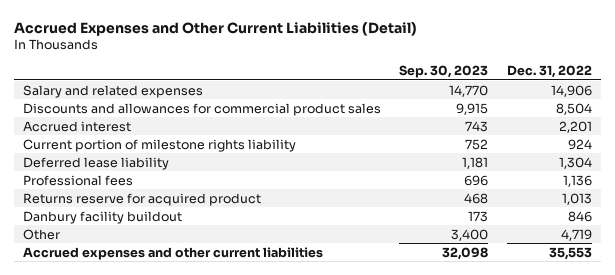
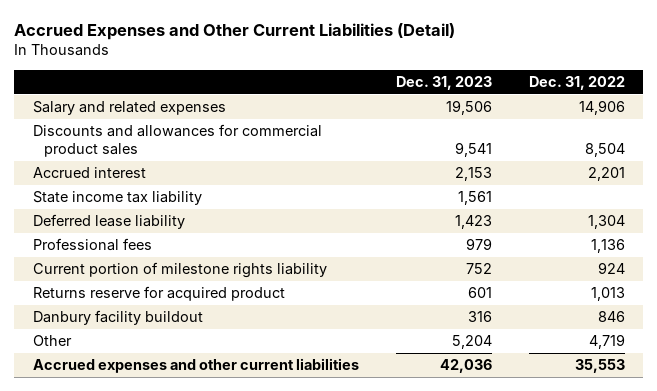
[399,65,489,79] Sep. 30, 2023 -> none
none -> [395,75,492,90] Dec. 31, 2023
none -> [32,191,202,206] State income tax liability
[22,138,296,152] Current portion of milestone rights liability -> [32,262,327,279] Current portion of milestone rights liability

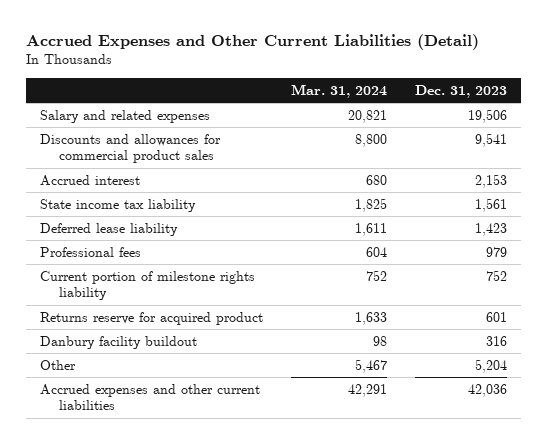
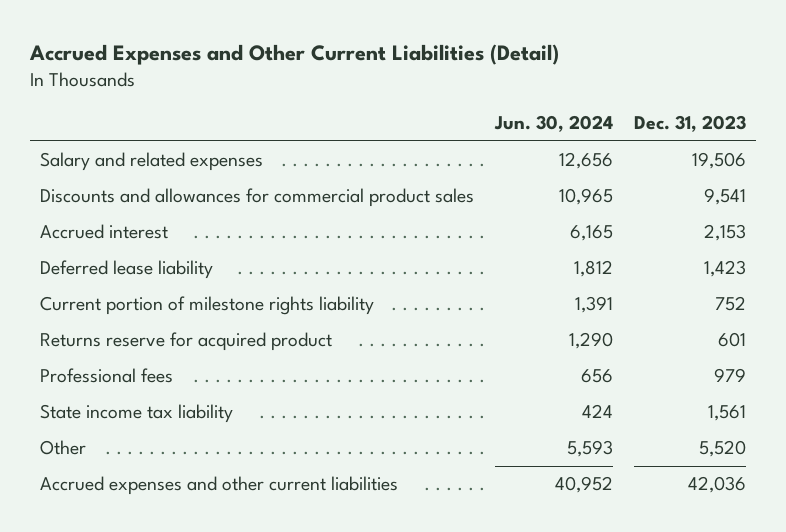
[291,83,388,98] Mar. 31, 2024 -> none
none -> [493,115,613,133] Jun. 30, 2024
[39,335,197,349] Danbury facility buildout -> none
[39,246,141,257] Professional fees -> [40,368,174,384] Professional fees
[39,198,196,212] State income tax liability -> [40,404,234,424] State income tax liability
[475,358,508,373] 5,204 -> [698,440,746,458] 5,520

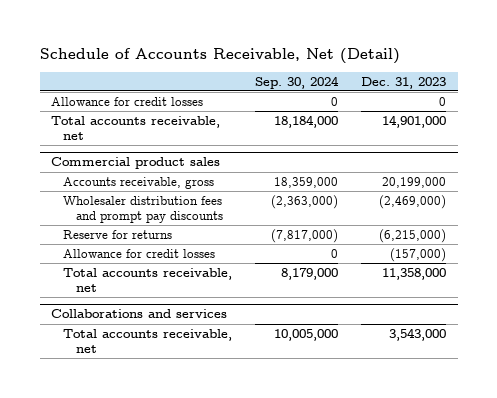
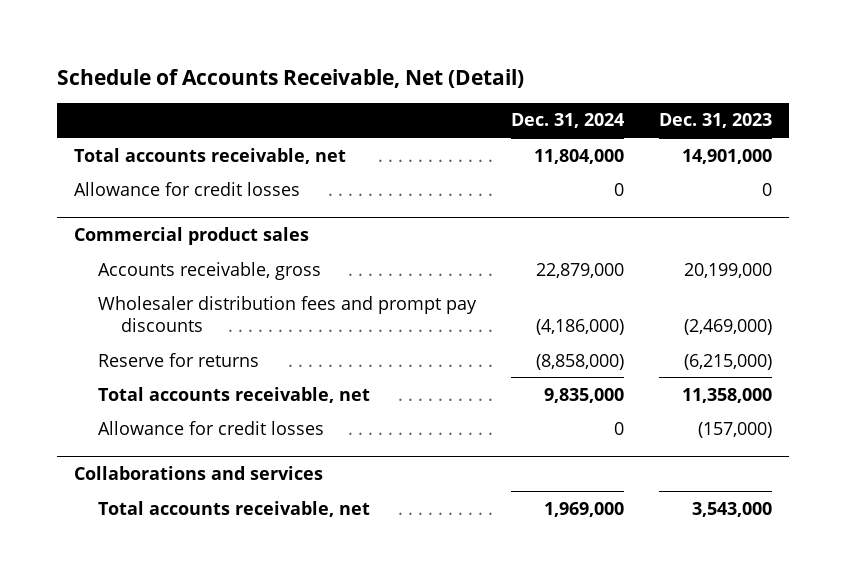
[255,75,340,89] Sep. 30, 2024 -> none
none -> [510,113,624,129] Dec. 31, 2024
[51,96,204,106] Allowance for credit losses -> [74,181,301,196] Allowance for credit losses
[63,248,216,258] Allowance for credit losses -> [97,420,324,435] Allowance for credit losses

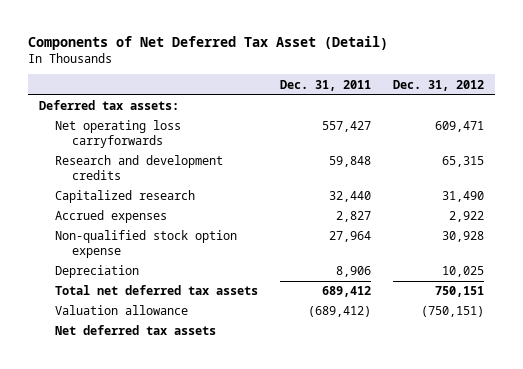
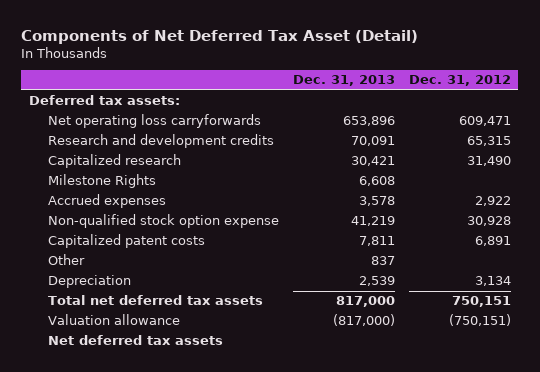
[280,79,372,91] Dec. 31, 2011 -> none
none -> [293,75,396,87] Dec. 31, 2013
none -> [47,174,156,189] Milestone Rights
none -> [47,234,205,249] Capitalized patent costs
none -> [47,254,85,266] Other
[441,266,484,278] 10,025 -> [475,276,512,287] 3,134

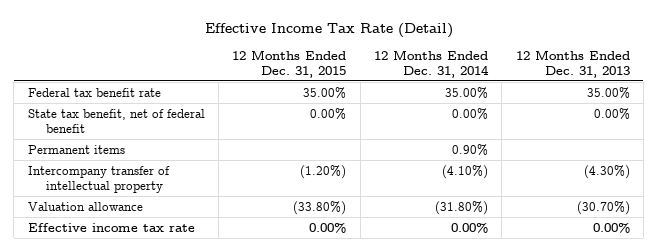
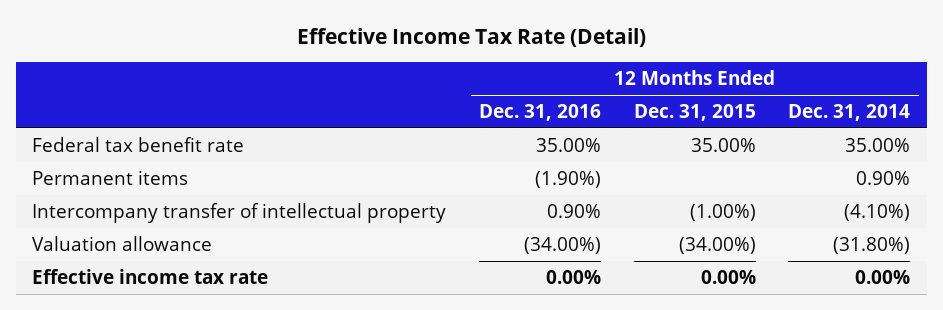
[515,49,630,78] 12 Months Ended Dec. 31, 2013 -> none
none -> [478,103,601,121] Dec. 31, 2016
[27,108,205,133] State tax benefit, net of federal benefit -> none
[300,164,347,179] (1.20%) -> [689,203,756,221] (1.00%)
[293,200,347,215] (33.80%) -> [678,236,756,254] (34.00%)

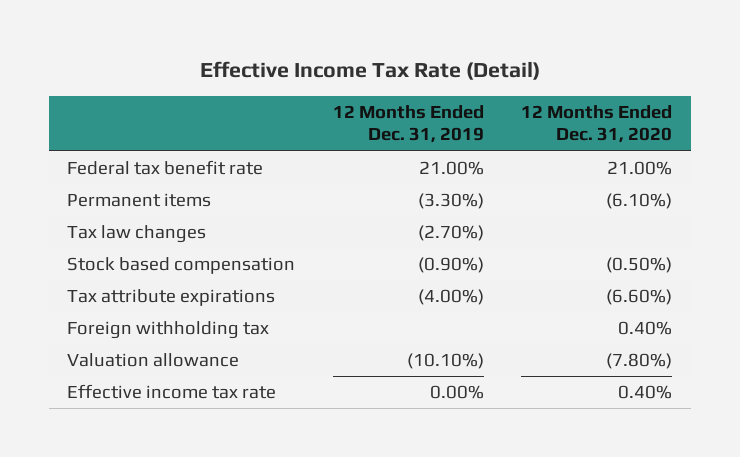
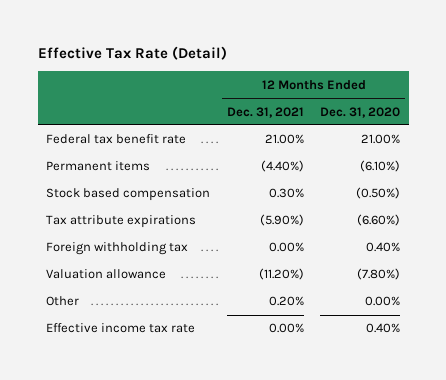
[199,61,540,81] Effective Income Tax Rate (Detail) -> [37,46,227,61] Effective Tax Rate (Detail)
[332,105,484,144] 12 Months Ended Dec. 31, 2019 -> none
none -> [226,106,304,118] Dec. 31, 2021
[67,225,207,244] Tax law changes -> none
none -> [45,296,79,307] Other

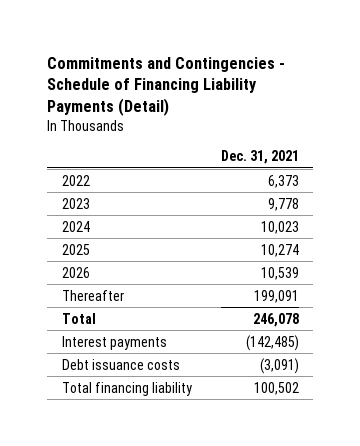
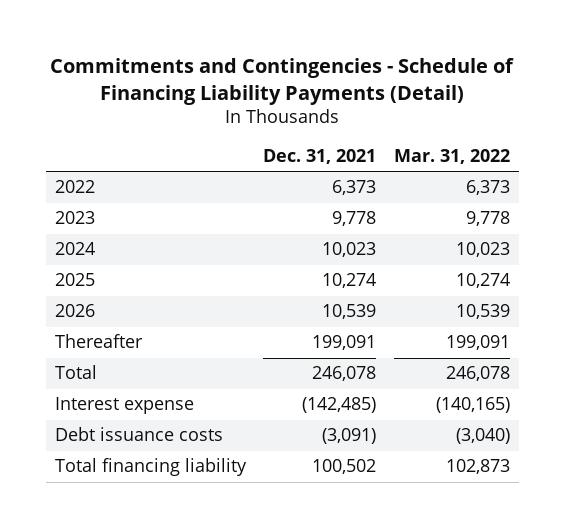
none -> [394,149,511,165] Mar. 31, 2022
[61,335,167,350] Interest payments -> [54,397,194,415] Interest expense

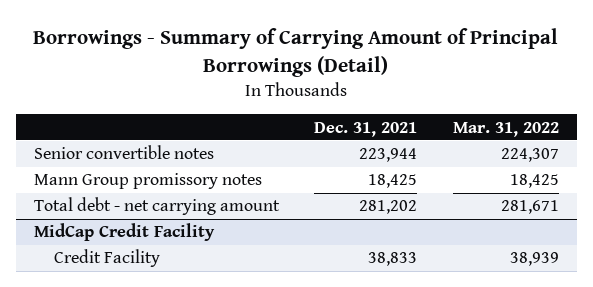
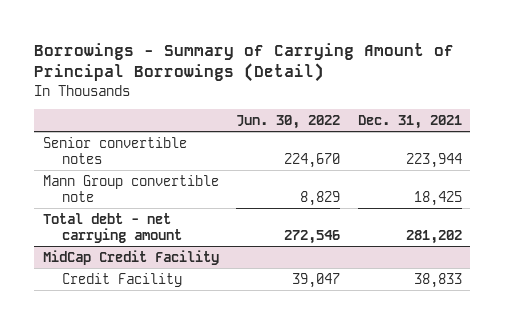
[453,121,560,137] Mar. 31, 2022 -> none
none -> [236,115,341,130] Jun. 30, 2022
[33,173,262,190] Mann Group promissory notes -> [43,174,220,203] Mann Group convertible note

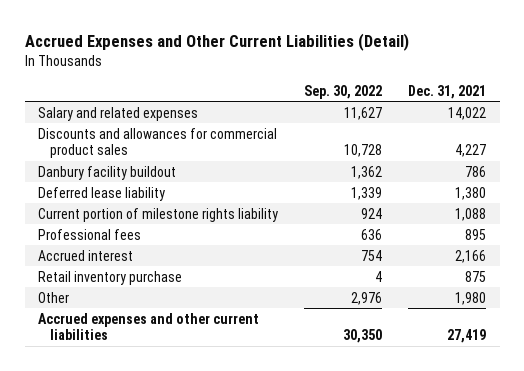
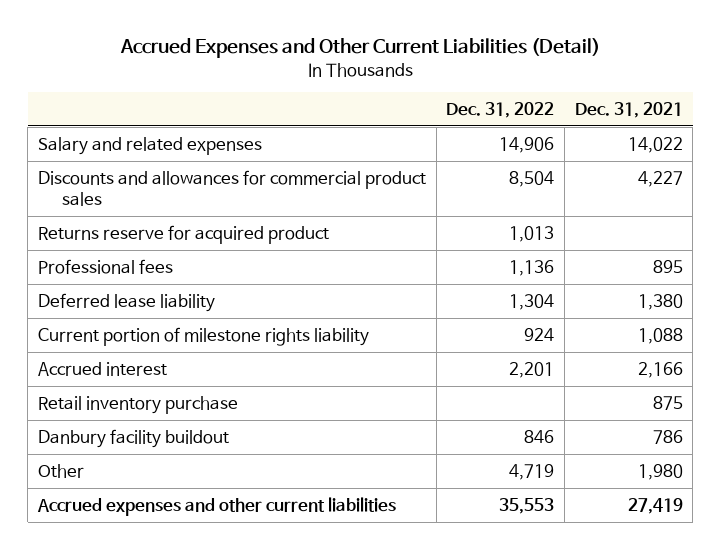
[304,84,383,99] Sep. 30, 2022 -> none
none -> [446,101,555,118] Dec. 31, 2022
none -> [37,224,329,244] Returns reserve for acquired product
[37,228,141,240] Professional fees -> [37,258,173,274] Professional fees
[37,165,176,180] Danbury facility buildout -> [37,428,229,448] Danbury facility buildout

